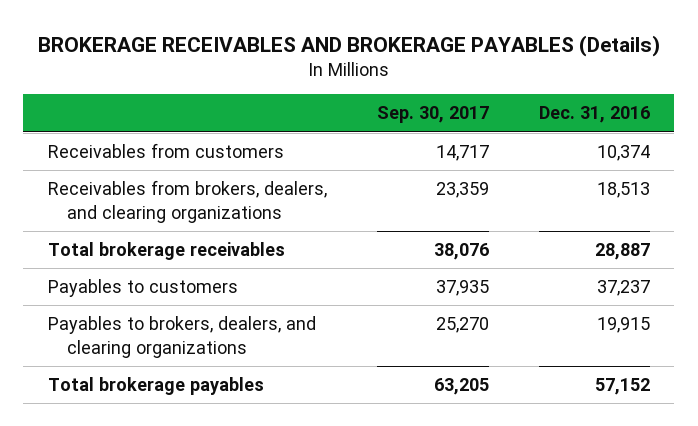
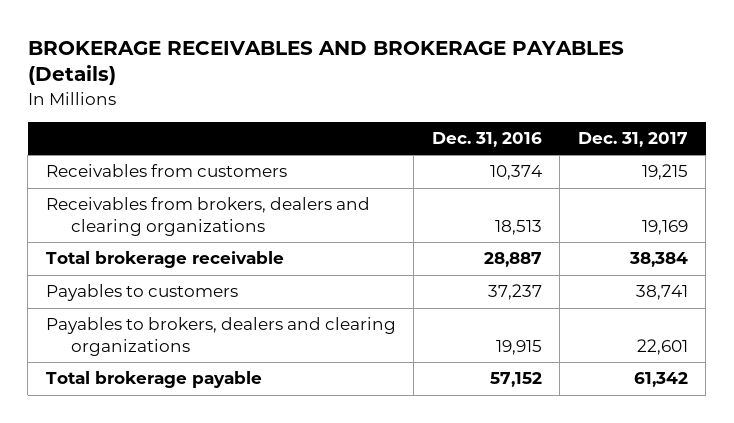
[376,106,489,124] Sep. 30, 2017 -> none
none -> [577,132,688,148] Dec. 31, 2017
[48,180,328,223] Receivables from brokers, dealers, and clearing organizations -> [45,197,370,236] Receivables from brokers, dealers and clearing organizations
[48,242,286,261] Total brokerage receivables -> [45,251,284,269] Total brokerage receivable
[48,316,317,358] Payables to brokers, dealers, and clearing organizations -> [45,317,396,356] Payables to brokers, dealers and clearing organizations
[48,377,265,396] Total brokerage payables -> [45,371,262,389] Total brokerage payable

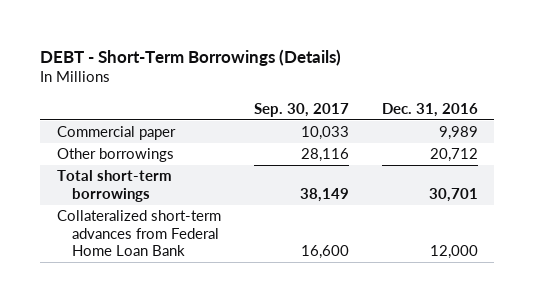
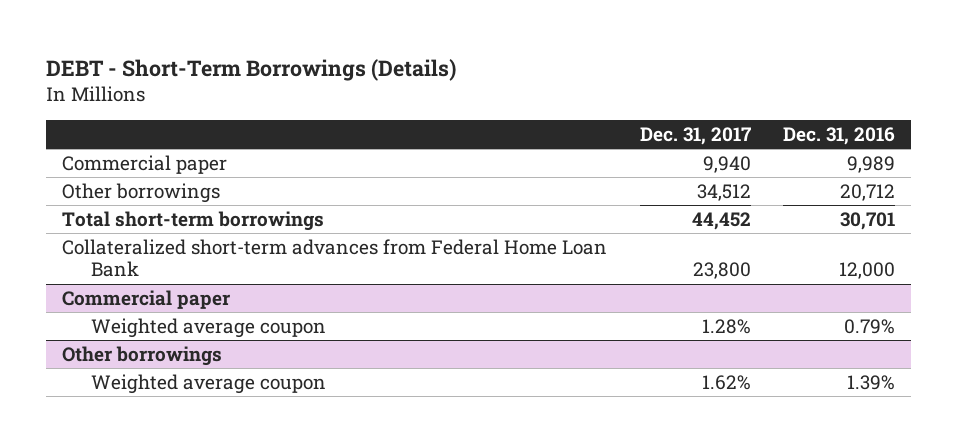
[253,102,349,117] Sep. 30, 2017 -> none
none -> [639,126,751,145] Dec. 31, 2017
none -> [62,289,231,309] Commercial paper
none -> [91,317,327,338] Weighted average coupon
none -> [62,345,223,366] Other borrowings
none -> [91,373,327,394] Weighted average coupon

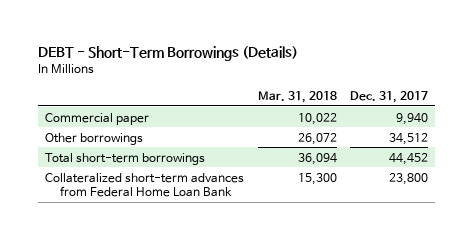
[783,126,896,145] Dec. 31, 2016 -> none
none -> [257,91,337,104] Mar. 31, 2018
[62,289,231,309] Commercial paper -> none
[91,317,327,338] Weighted average coupon -> none
[62,345,223,366] Other borrowings -> none
[91,373,327,394] Weighted average coupon -> none

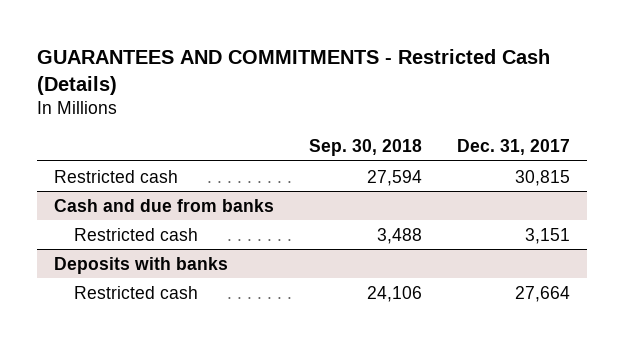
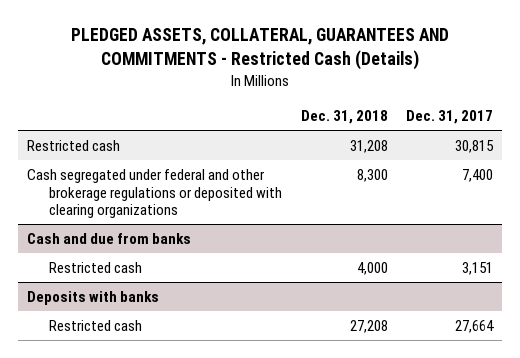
[36,48,550,95] GUARANTEES AND COMMITMENTS - Restricted Cash (Details) -> [70,28,449,71] PLEDGED ASSETS, COLLATERAL, GUARANTEES AND COMMITMENTS - Restricted Cash (Details)
[309,139,423,157] Sep. 30, 2018 -> none
none -> [300,109,388,124] Dec. 31, 2018
none -> [26,168,283,219] Cash segregated under federal and other brokerage regulations or deposited with clearing organizations

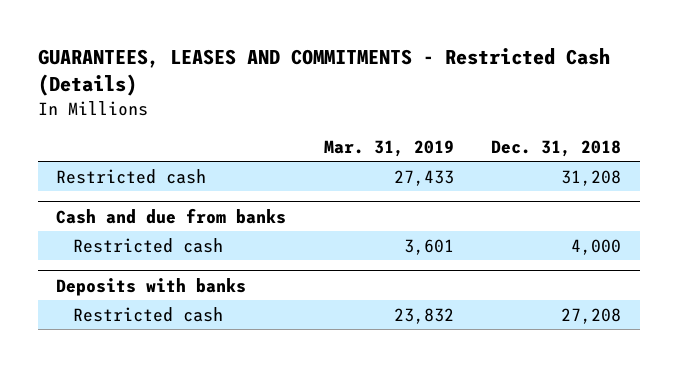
[70,28,449,71] PLEDGED ASSETS, COLLATERAL, GUARANTEES AND COMMITMENTS - Restricted Cash (Details) -> [37,48,610,97] GUARANTEES, LEASES AND COMMITMENTS - Restricted Cash (Details)
[405,109,493,124] Dec. 31, 2017 -> none
none -> [323,139,454,157] Mar. 31, 2019
[26,168,283,219] Cash segregated under federal and other brokerage regulations or deposited with clearing organizations -> none

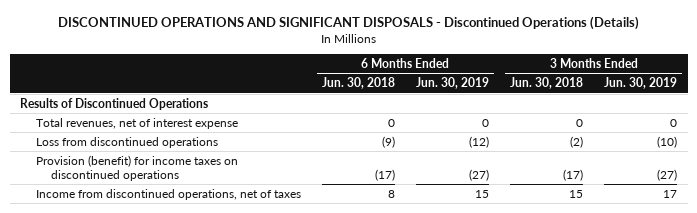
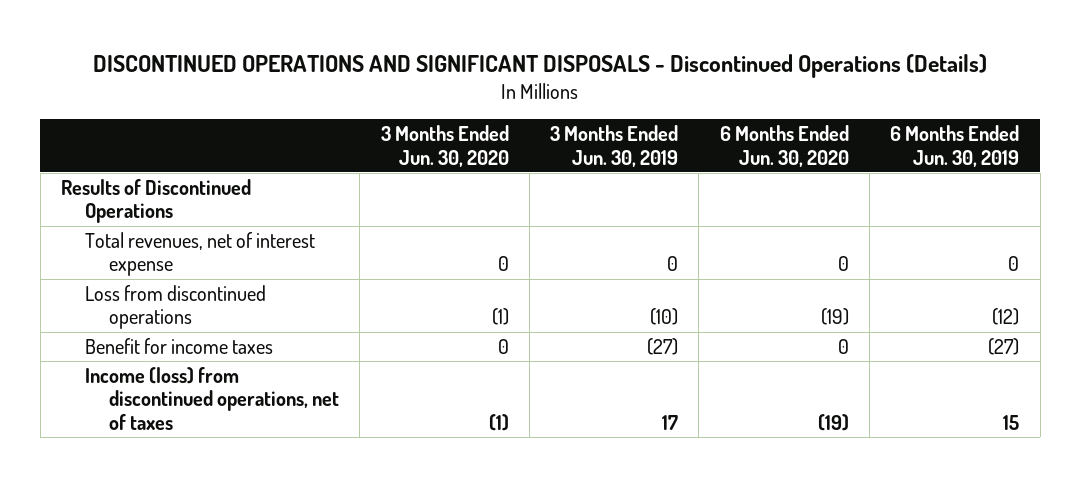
[321,77,395,90] Jun. 30, 2018 -> none
[510,77,584,90] Jun. 30, 2018 -> none
none -> [380,125,509,167] 3 Months Ended Jun. 30, 2020
none -> [719,125,849,167] 6 Months Ended Jun. 30, 2020
[35,154,238,181] Provision (benefit) for income taxes on discontinued operations -> [85,338,274,355] Benefit for income taxes
[35,188,301,200] Income from discontinued operations, net of taxes -> [85,367,340,430] Income (loss) from discontinued operations, net of taxes

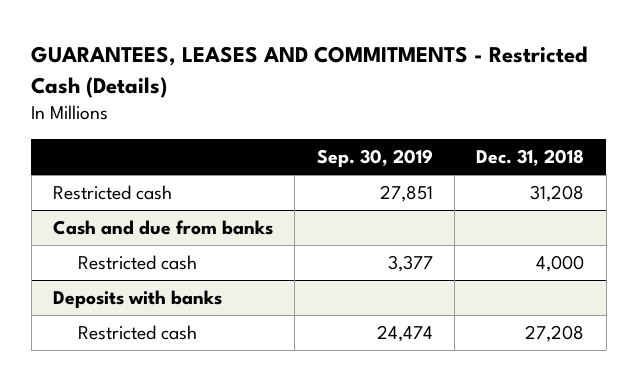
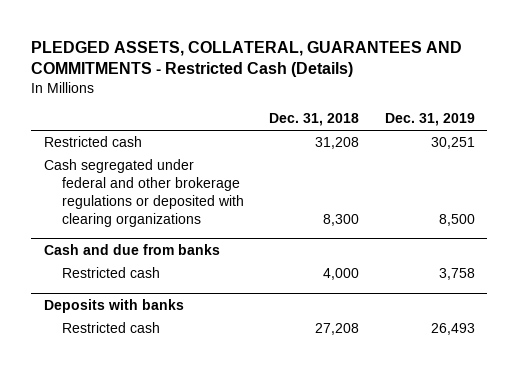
[31,45,589,98] GUARANTEES, LEASES AND COMMITMENTS - Restricted Cash (Details) -> [31,40,463,78] PLEDGED ASSETS, COLLATERAL, GUARANTEES AND COMMITMENTS - Restricted Cash (Details)
[316,149,433,169] Sep. 30, 2019 -> none
none -> [384,113,475,127] Dec. 31, 2019
none -> [43,159,245,227] Cash segregated under federal and other brokerage regulations or deposited with clearing organizations

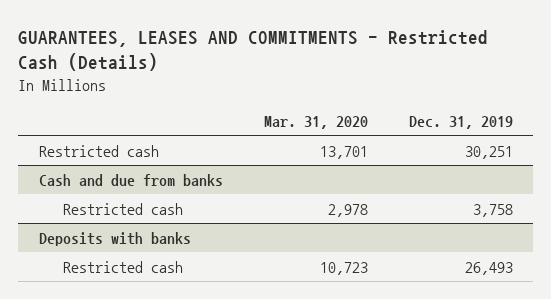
[31,40,463,78] PLEDGED ASSETS, COLLATERAL, GUARANTEES AND COMMITMENTS - Restricted Cash (Details) -> [18,30,489,72] GUARANTEES, LEASES AND COMMITMENTS - Restricted Cash (Details)
[269,113,360,127] Dec. 31, 2018 -> none
none -> [263,116,368,130] Mar. 31, 2020
[43,159,245,227] Cash segregated under federal and other brokerage regulations or deposited with clearing organizations -> none

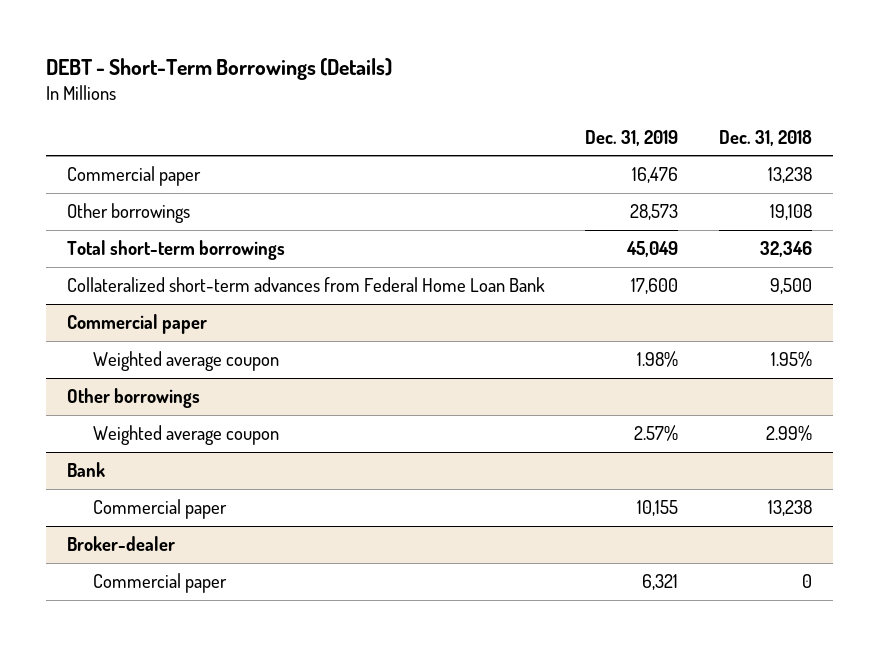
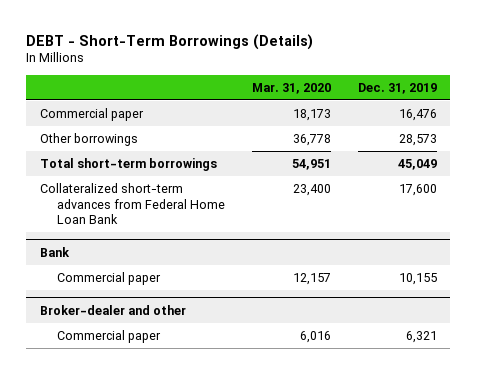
[719,129,813,146] Dec. 31, 2018 -> none
none -> [251,82,331,94] Mar. 31, 2020
[66,314,207,335] Commercial paper -> none
[93,351,280,372] Weighted average coupon -> none
[66,388,200,409] Other borrowings -> none
[93,425,280,446] Weighted average coupon -> none
[66,536,175,552] Broker-dealer -> [39,304,186,315] Broker-dealer and other

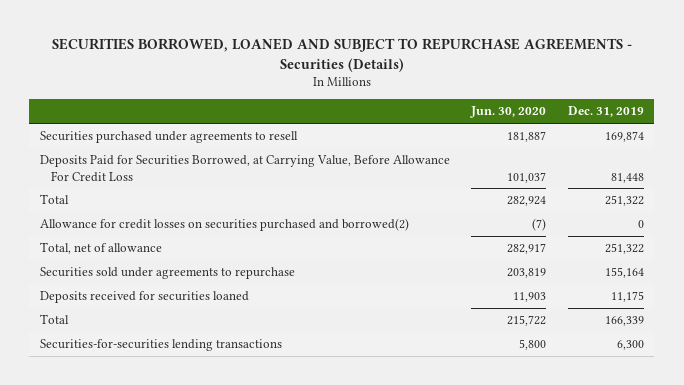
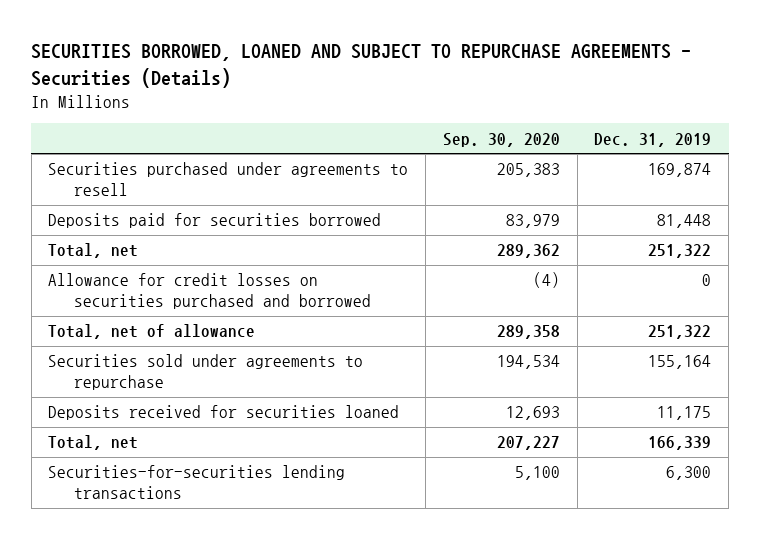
[470,106,547,119] Jun. 30, 2020 -> none
none -> [442,132,560,147] Sep. 30, 2020
[39,155,450,182] Deposits Paid for Securities Borrowed, at Carrying Value, Before Allowance For Credit Loss -> [48,213,382,229] Deposits paid for securities borrowed
[39,194,69,205] Total -> [48,243,139,259] Total, net
[39,218,409,232] Allowance for credit losses on securities purchased and borrowed(2) -> [48,273,371,310] Allowance for credit losses on securities purchased and borrowed
[39,314,69,325] Total -> [48,435,139,451] Total, net

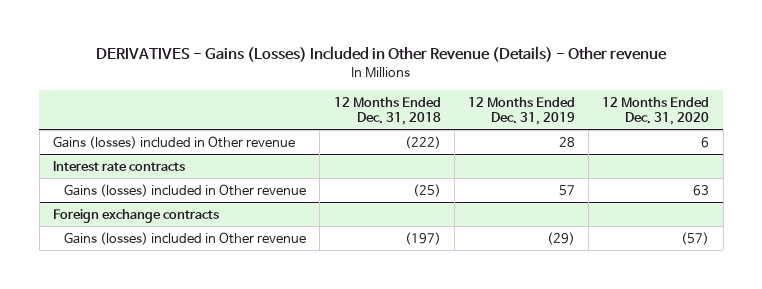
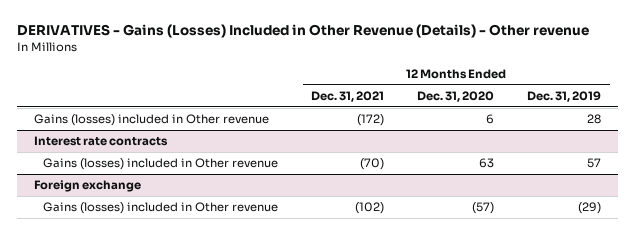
[333,96,441,126] 12 Months Ended Dec. 31, 2018 -> none
none -> [311,91,385,103] Dec. 31, 2021
[53,208,220,223] Foreign exchange contracts -> [33,180,141,193] Foreign exchange

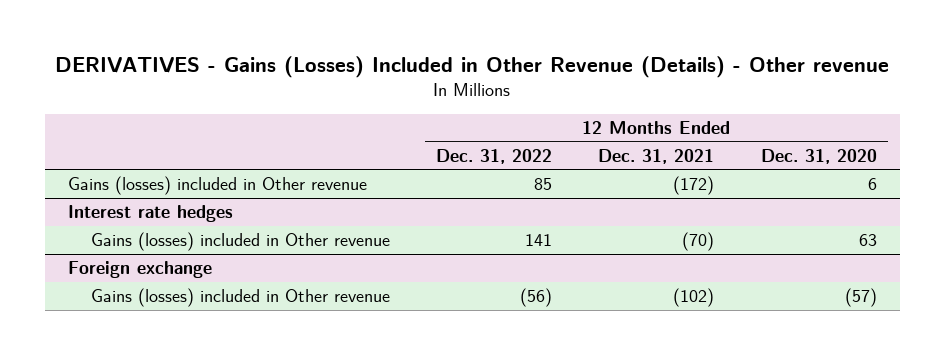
[527,91,602,103] Dec. 31, 2019 -> none
none -> [436,148,553,164] Dec. 31, 2022
[33,136,168,147] Interest rate contracts -> [67,205,233,223] Interest rate hedges

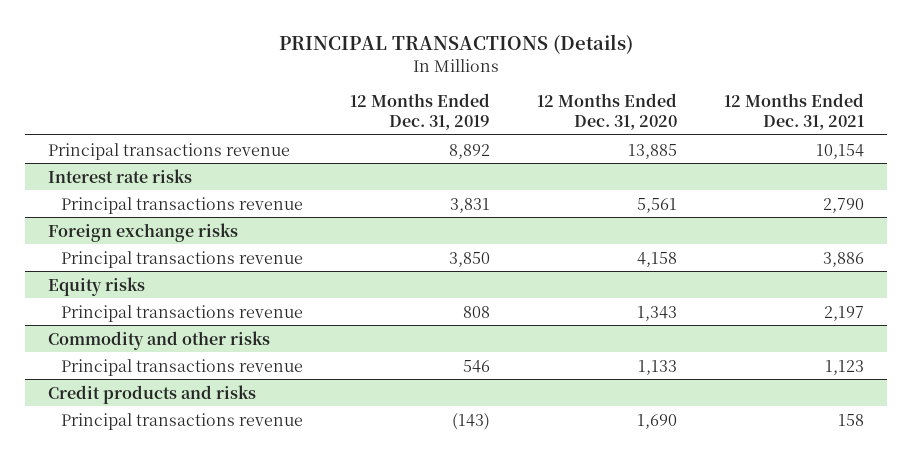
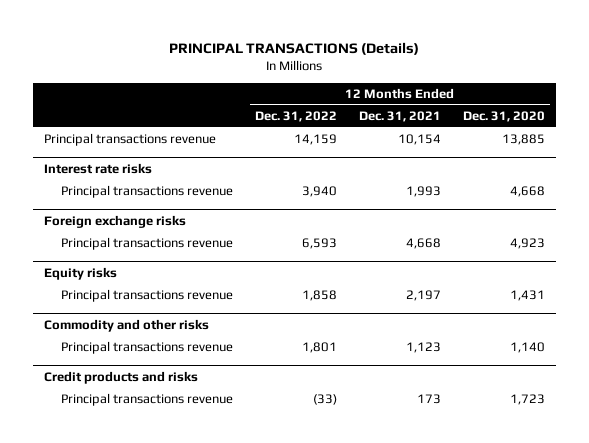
[350,93,491,130] 12 Months Ended Dec. 31, 2019 -> none
none -> [255,110,338,122] Dec. 31, 2022
[636,197,677,213] 5,561 -> [509,186,545,198] 4,668
[822,197,864,213] 2,790 -> [406,186,442,198] 1,993
[636,251,677,267] 4,158 -> [509,238,545,250] 4,923
[822,251,864,267] 3,886 -> [406,238,442,250] 4,668
[636,305,677,321] 1,343 -> [509,290,545,302] 1,431
[637,359,677,375] 1,133 -> [509,342,545,354] 1,140
[636,413,677,429] 1,690 -> [509,394,545,406] 1,723
[837,413,864,426] 158 -> [417,394,442,405] 173

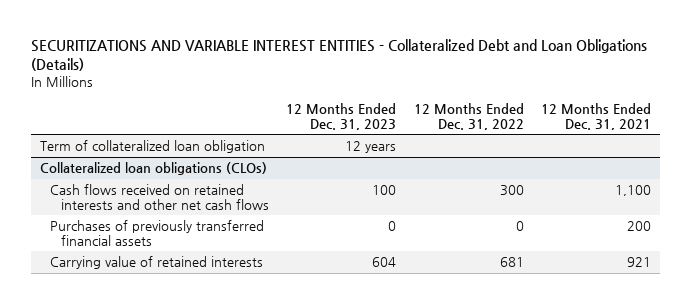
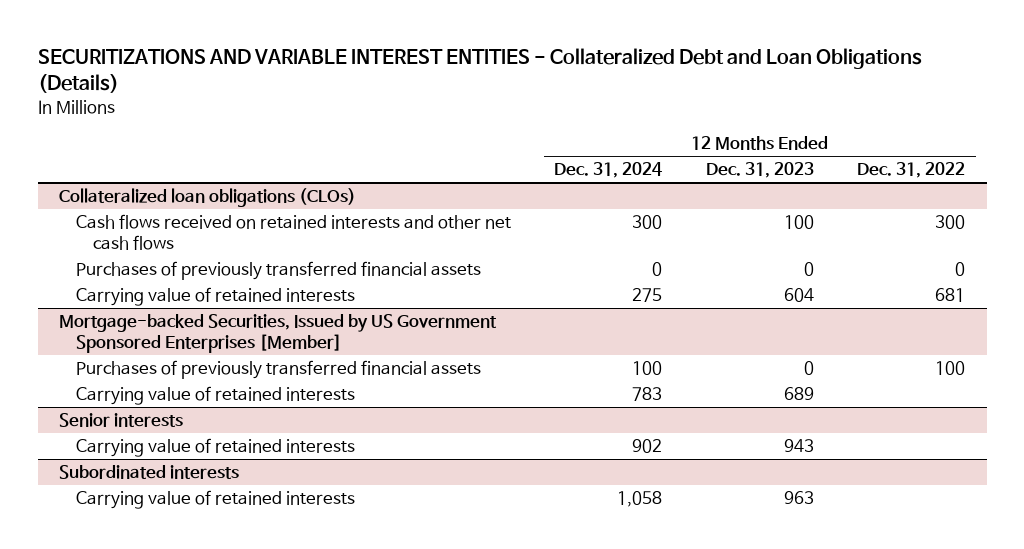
[540,103,651,130] 12 Months Ended Dec. 31, 2021 -> none
none -> [554,162,663,179] Dec. 31, 2024
[39,140,265,154] Term of collateralized loan obligation -> none
none -> [59,314,498,354] Mortgage-backed Securities, Issued by US Government Sponsored Enterprises [Member]
none -> [76,360,482,380] Purchases of previously transferred financial assets
none -> [76,386,356,406] Carrying value of retained interests
none -> [59,413,184,428] Senior interests
none -> [76,438,356,458] Carrying value of retained interests
none -> [59,465,240,480] Subordinated interests
none -> [76,490,356,510] Carrying value of retained interests

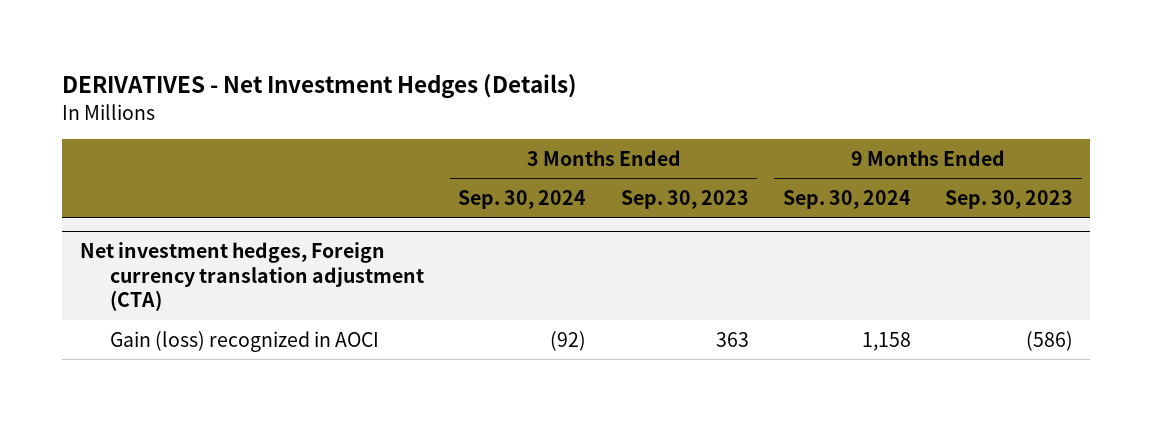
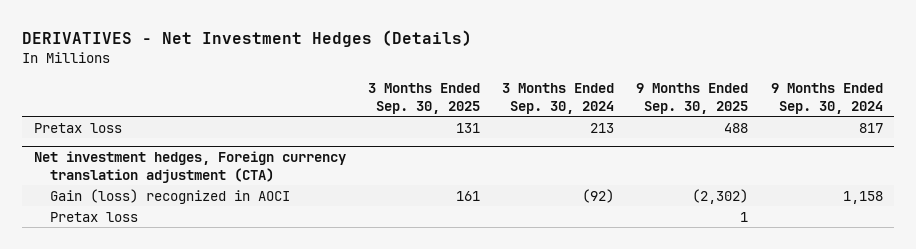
[620,190,749,210] Sep. 30, 2023 -> none
[944,190,1073,210] Sep. 30, 2023 -> none
none -> [367,83,480,114] 3 Months Ended Sep. 30, 2025
none -> [636,83,749,114] 9 Months Ended Sep. 30, 2025
none -> [33,122,122,133] Pretax loss
none -> [50,211,139,222] Pretax loss

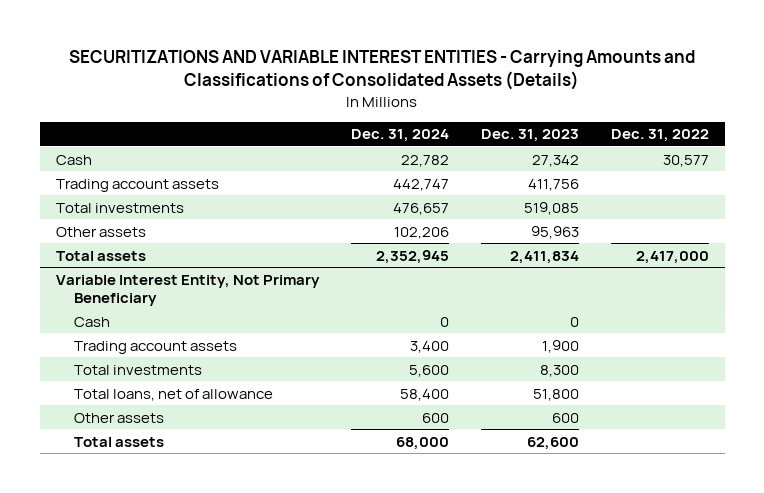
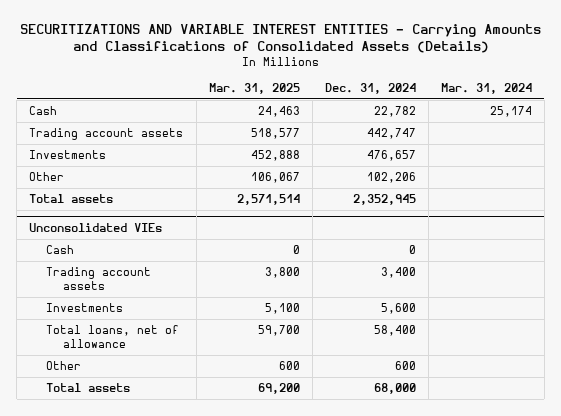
[480,129,579,143] Dec. 31, 2023 -> none
[610,129,709,143] Dec. 31, 2022 -> none
none -> [208,83,300,95] Mar. 31, 2025
none -> [440,83,532,95] Mar. 31, 2024
[55,202,184,213] Total investments -> [29,150,107,160] Investments
[55,226,146,237] Other assets -> [29,172,65,182] Other
[55,274,320,306] Variable Interest Entity, Not Primary Beneficiary -> [29,222,163,232] Unconsolidated VIEs
[73,364,202,375] Total investments -> [46,303,124,313] Investments
[73,412,164,423] Other assets -> [46,361,82,371] Other

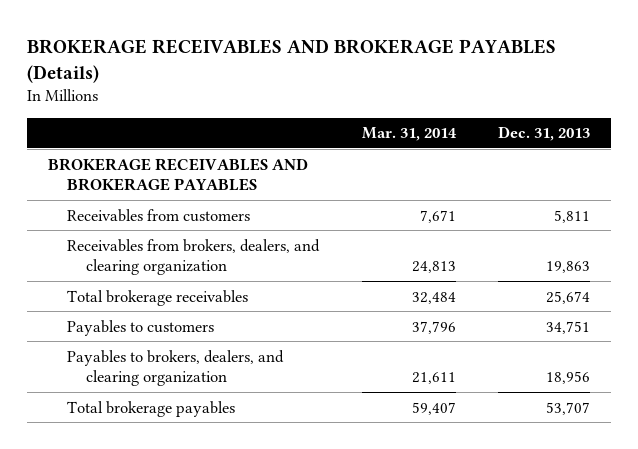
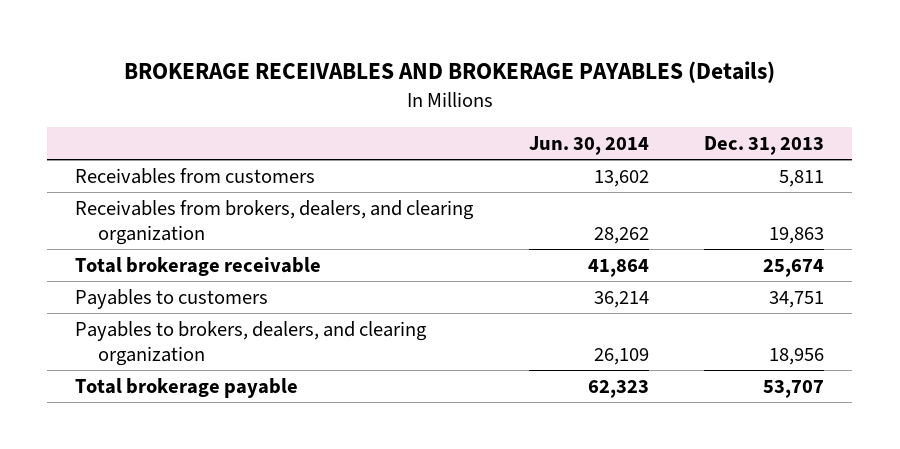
[361,127,457,142] Mar. 31, 2014 -> none
none -> [528,136,649,156] Jun. 30, 2014
[48,157,309,191] BROKERAGE RECEIVABLES AND BROKERAGE PAYABLES -> none
[67,289,249,306] Total brokerage receivables -> [75,256,322,276] Total brokerage receivable
[67,400,236,417] Total brokerage payables -> [75,377,299,398] Total brokerage payable

